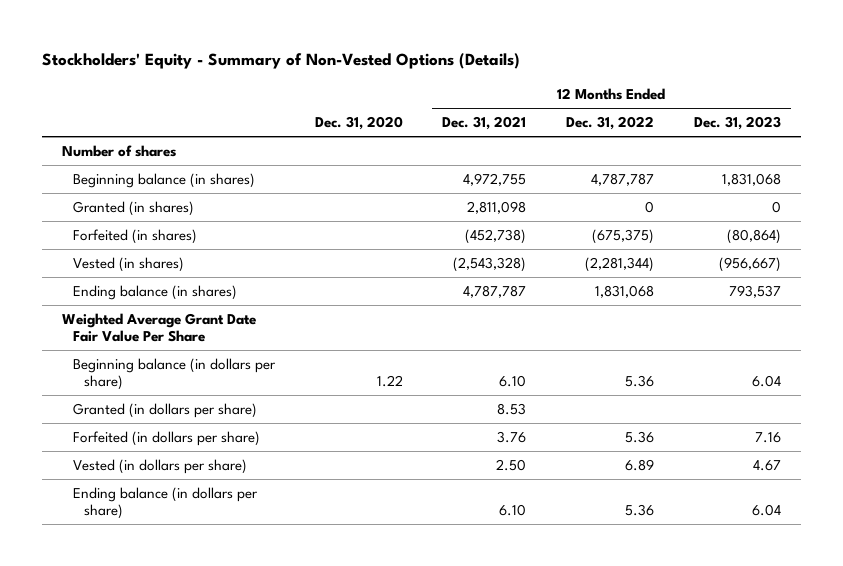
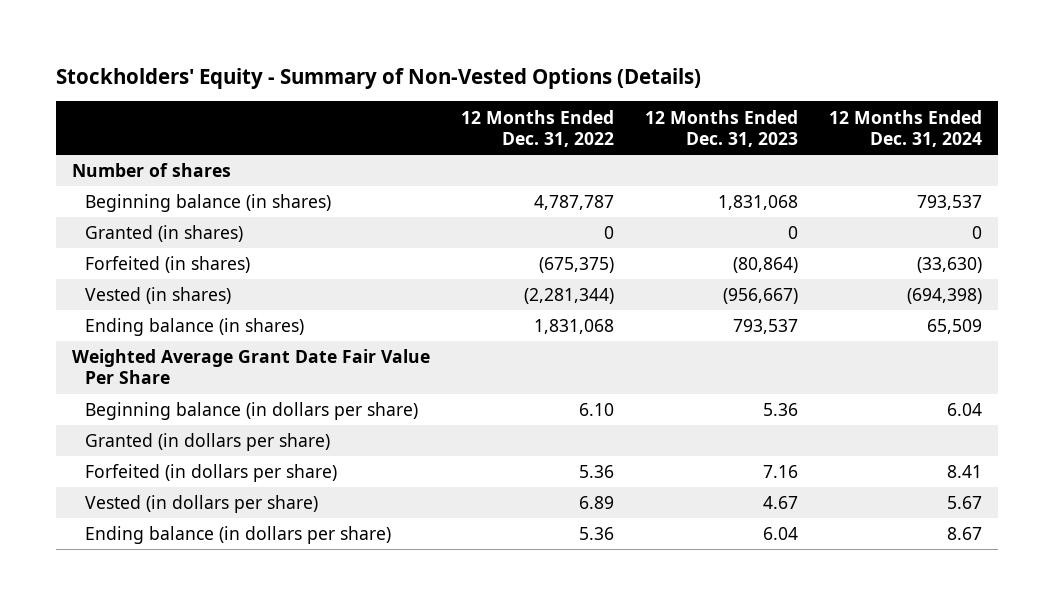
[314,115,403,130] Dec. 31, 2020 -> none
[442,115,527,130] Dec. 31, 2021 -> none
none -> [829,109,983,147] 12 Months Ended Dec. 31, 2024
[624,375,654,388] 5.36 -> [579,403,615,417] 6.10
[751,375,781,388] 6.04 -> [763,403,799,417] 5.36

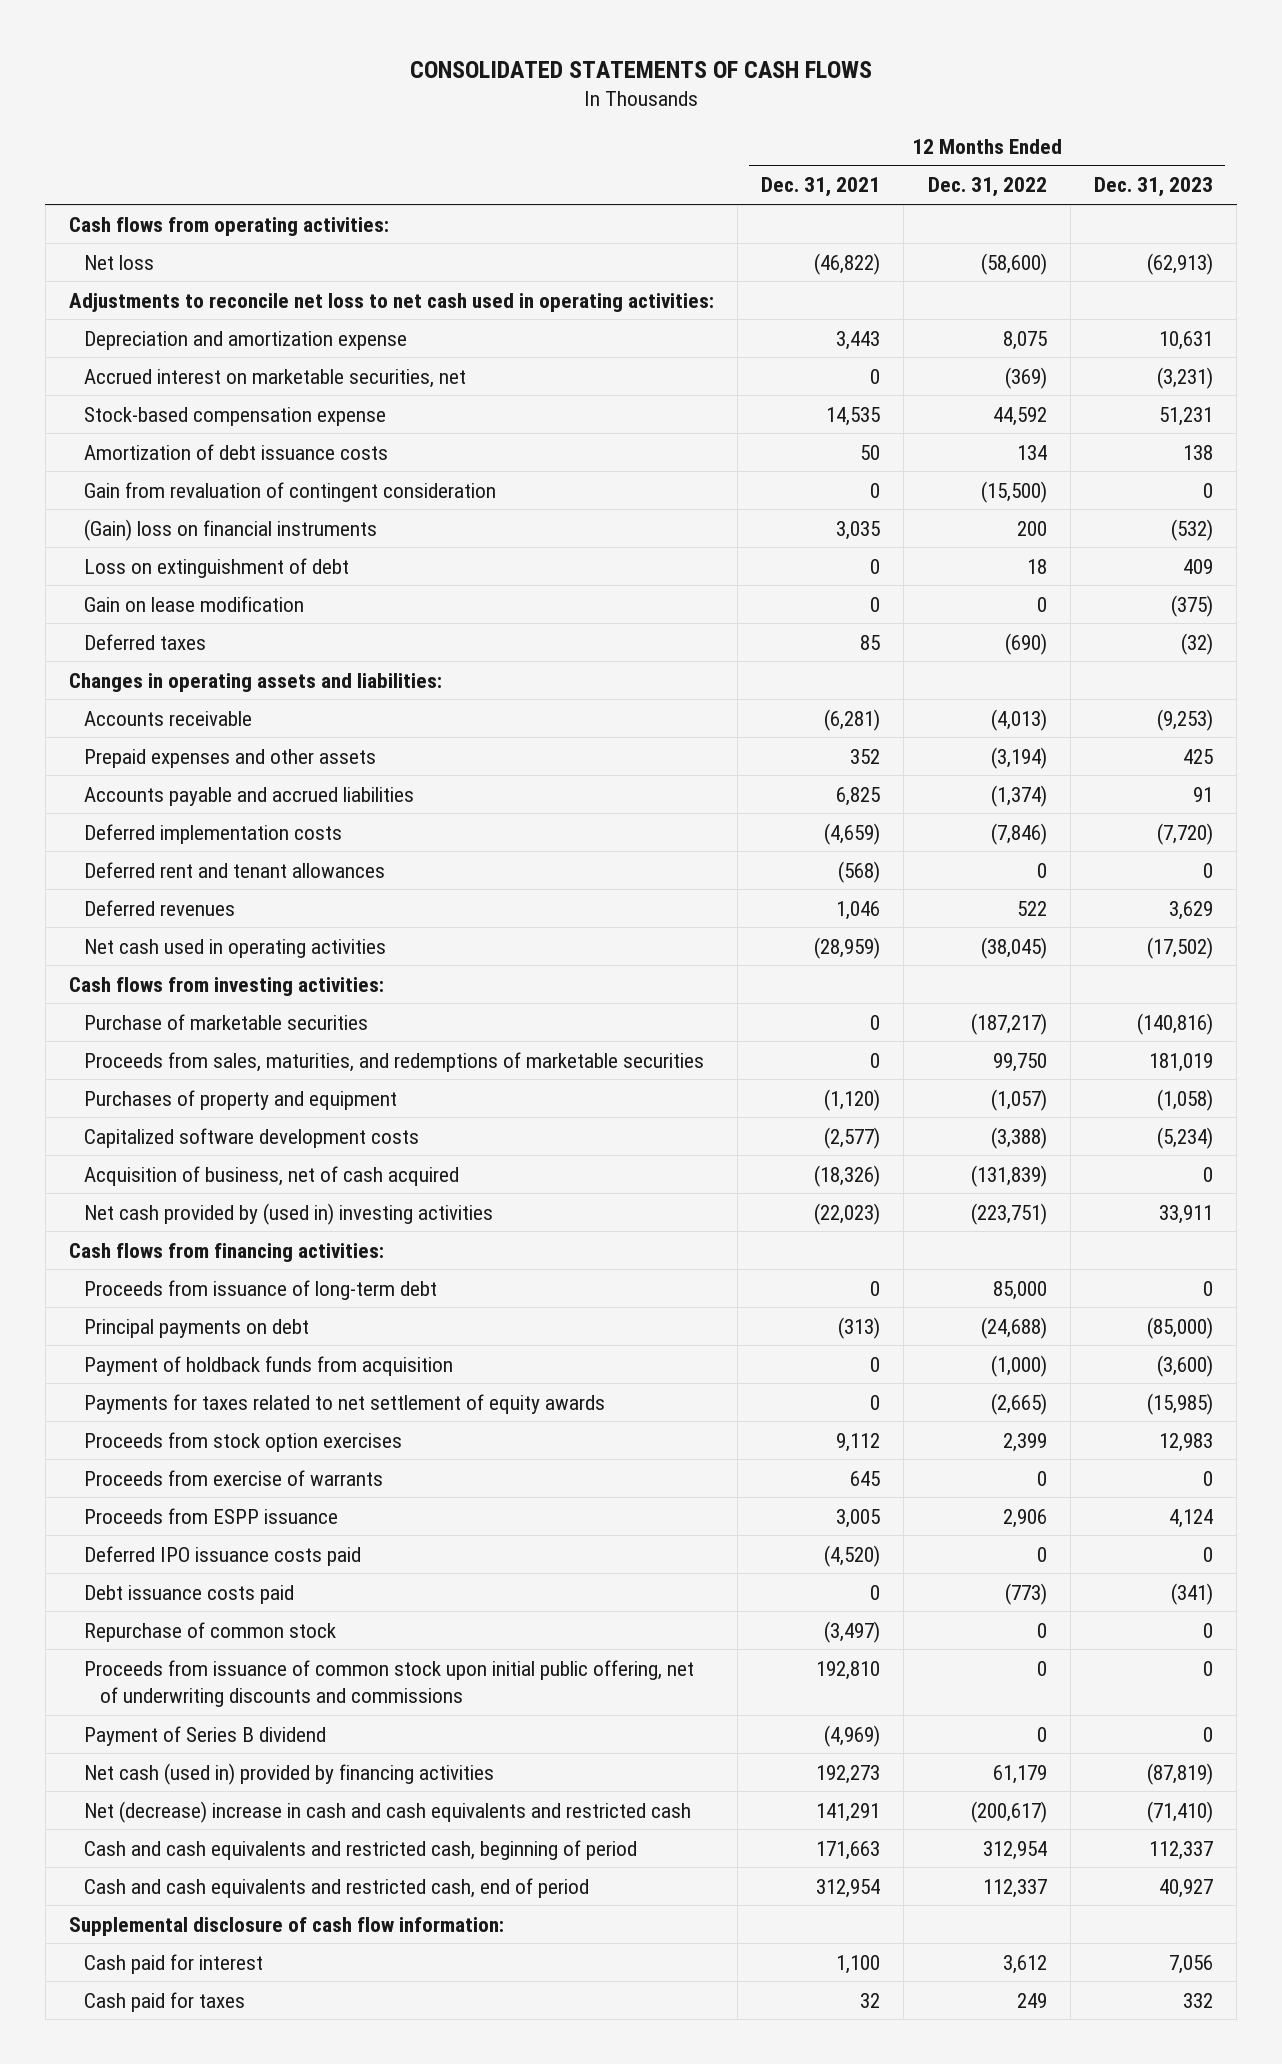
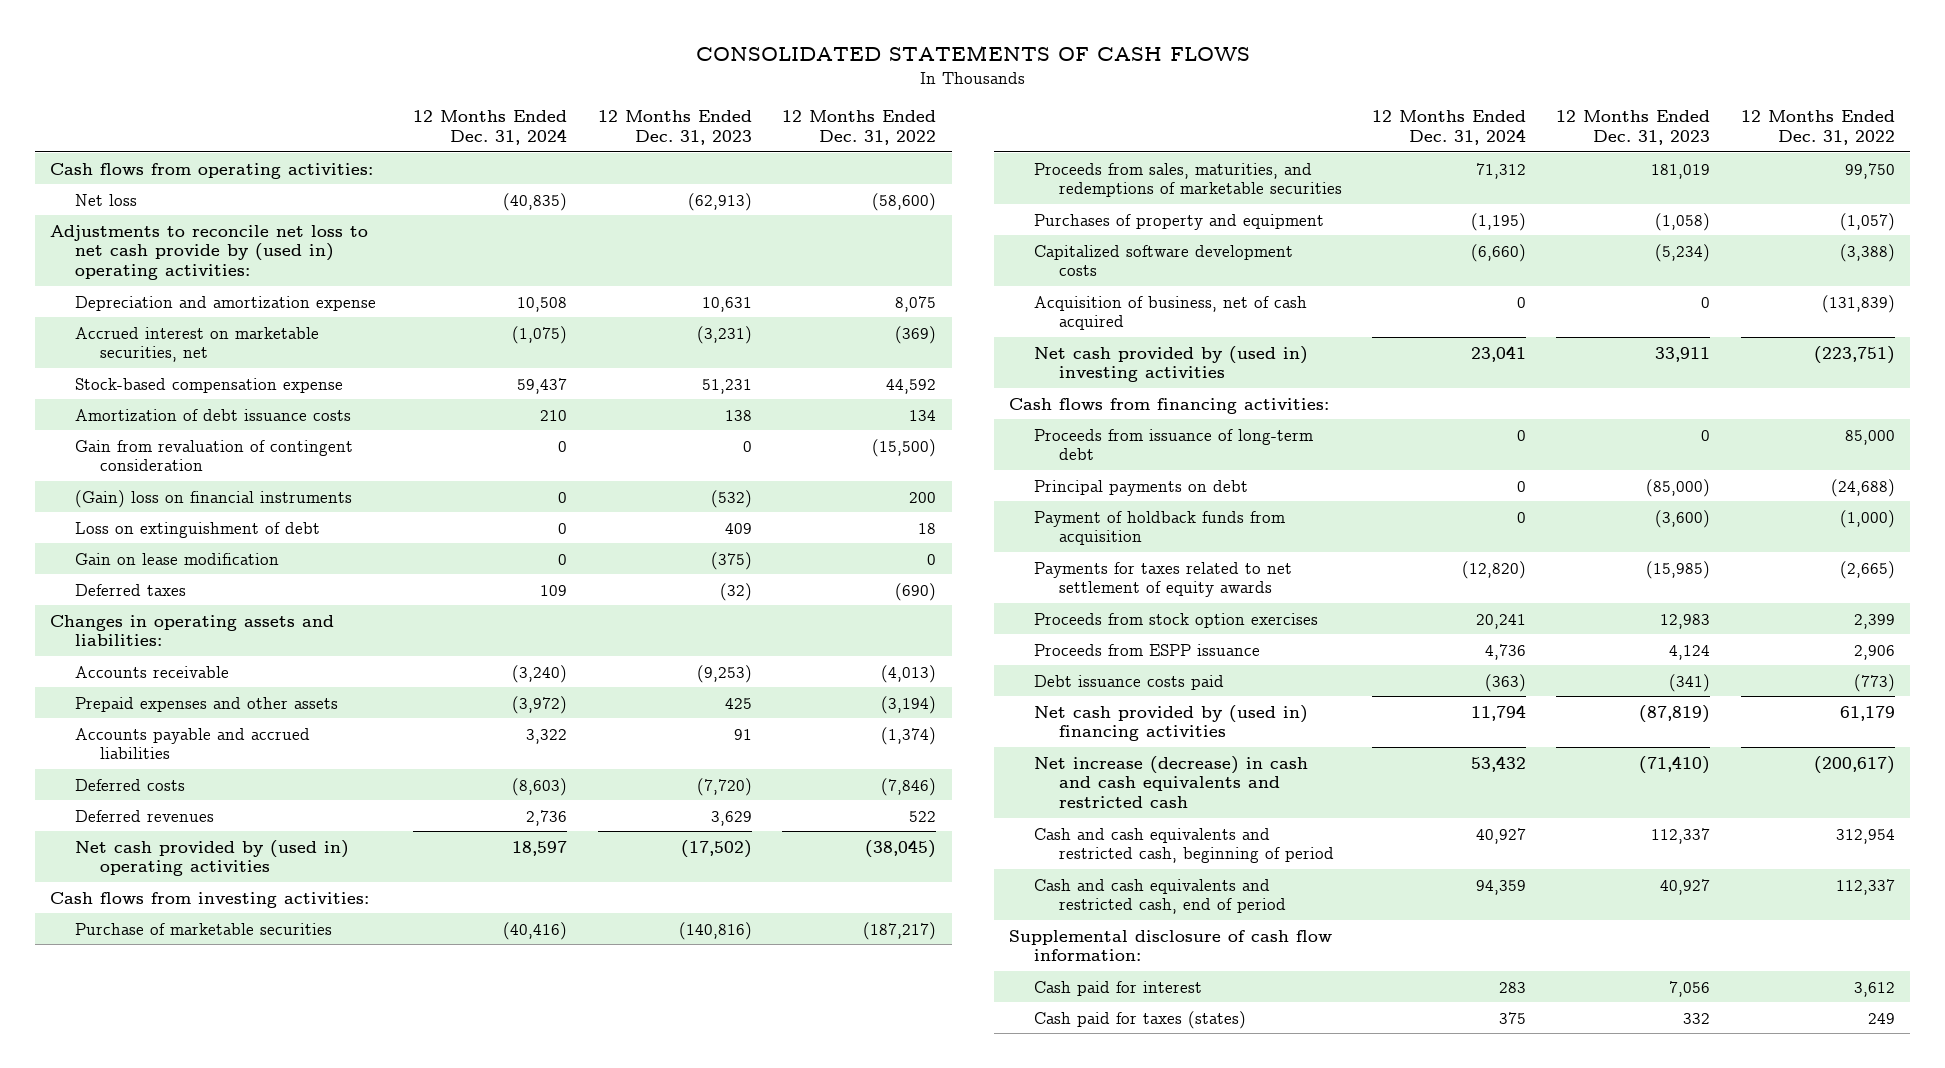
[761,177,881,198] Dec. 31, 2021 -> none
none -> [413,110,568,145] 12 Months Ended Dec. 31, 2024
[68,292,714,312] Adjustments to reconcile net loss to net cash used in operating activities: -> [50,224,369,281] Adjustments to reconcile net loss to net cash provide by (used in) operating activities:
[84,861,386,878] Deferred rent and tenant allowances -> none
[84,823,343,844] Deferred implementation costs -> [74,778,185,791] Deferred costs
[84,938,387,958] Net cash used in operating activities -> [74,839,349,877] Net cash provided by (used in) operating activities
[84,1469,384,1486] Proceeds from exercise of warrants -> none
[84,1545,362,1566] Deferred IPO issuance costs paid -> none
[84,1621,337,1642] Repurchase of common stock -> none
[84,1659,695,1707] Proceeds from issuance of common stock upon initial public offering, net of underwriting discounts and commissions -> none
[84,1725,327,1746] Payment of Series B dividend -> none
[84,1762,495,1785] Net cash (used in) provided by financing activities -> [1033,704,1308,742] Net cash provided by (used in) financing activities
[84,1800,692,1823] Net (decrease) increase in cash and cash equivalents and restricted cash -> [1033,755,1308,809] Net increase (decrease) in cash and cash equivalents and restricted cash
[84,1991,246,2012] Cash paid for taxes -> [1033,1010,1246,1029] Cash paid for taxes (states)

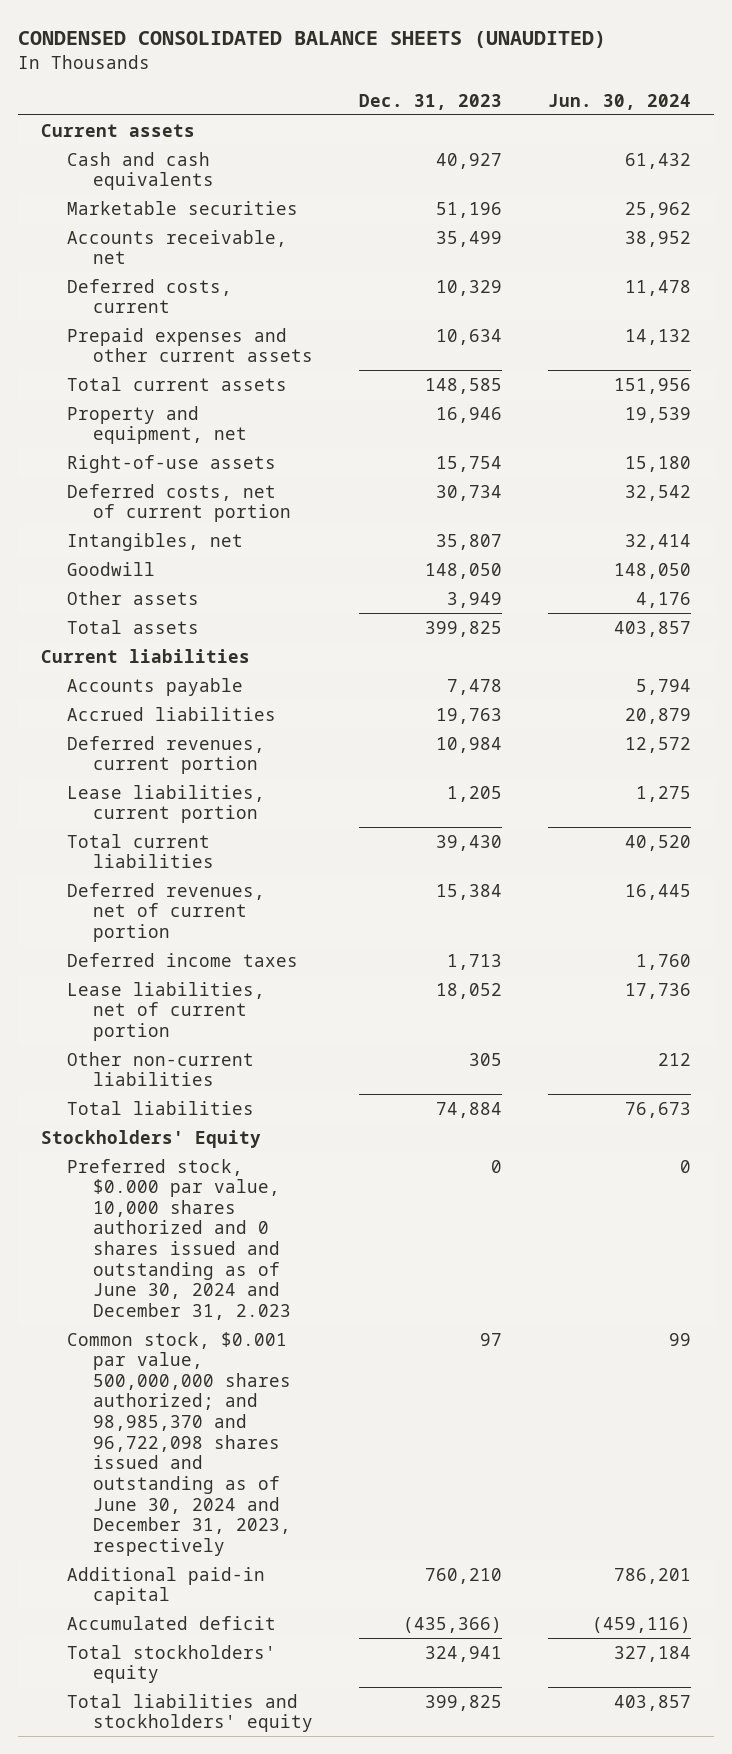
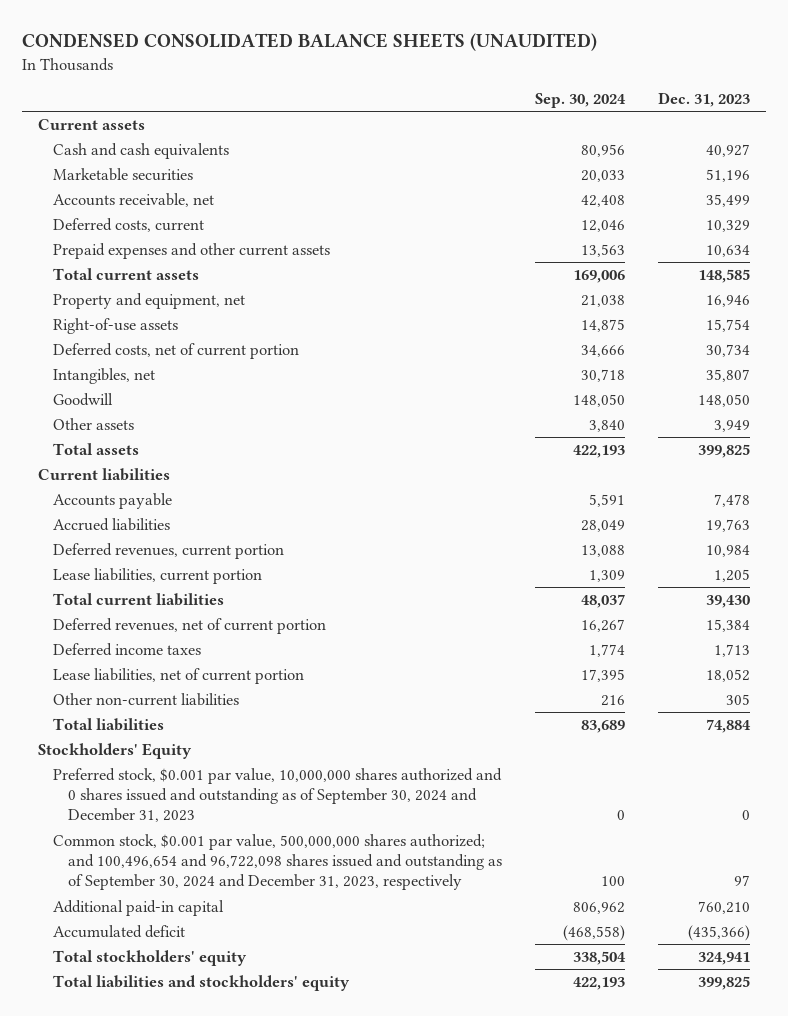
[548,93,692,110] Jun. 30, 2024 -> none
none -> [534,93,626,109] Sep. 30, 2024
[67,1158,292,1320] Preferred stock, $0.000 par value, 10,000 shares authorized and 0 shares issued and outstanding as of June 30, 2024 and December 31, 2.023 -> [52,767,502,823] Preferred stock, $0.001 par value, 10,000,000 shares authorized and 0 shares issued and outstanding as of September 30, 2024 and December 31, 2023
[67,1331,292,1556] Common stock, $0.001 par value, 500,000,000 shares authorized; and 98,985,370 and 96,722,098 shares issued and outstanding as of June 30, 2024 and December 31, 2023, respectively -> [52,833,502,891] Common stock, $0.001 par value, 500,000,000 shares authorized; and 100,496,654 and 96,722,098 shares issued and outstanding as of September 30, 2024 and December 31, 2023, respectively

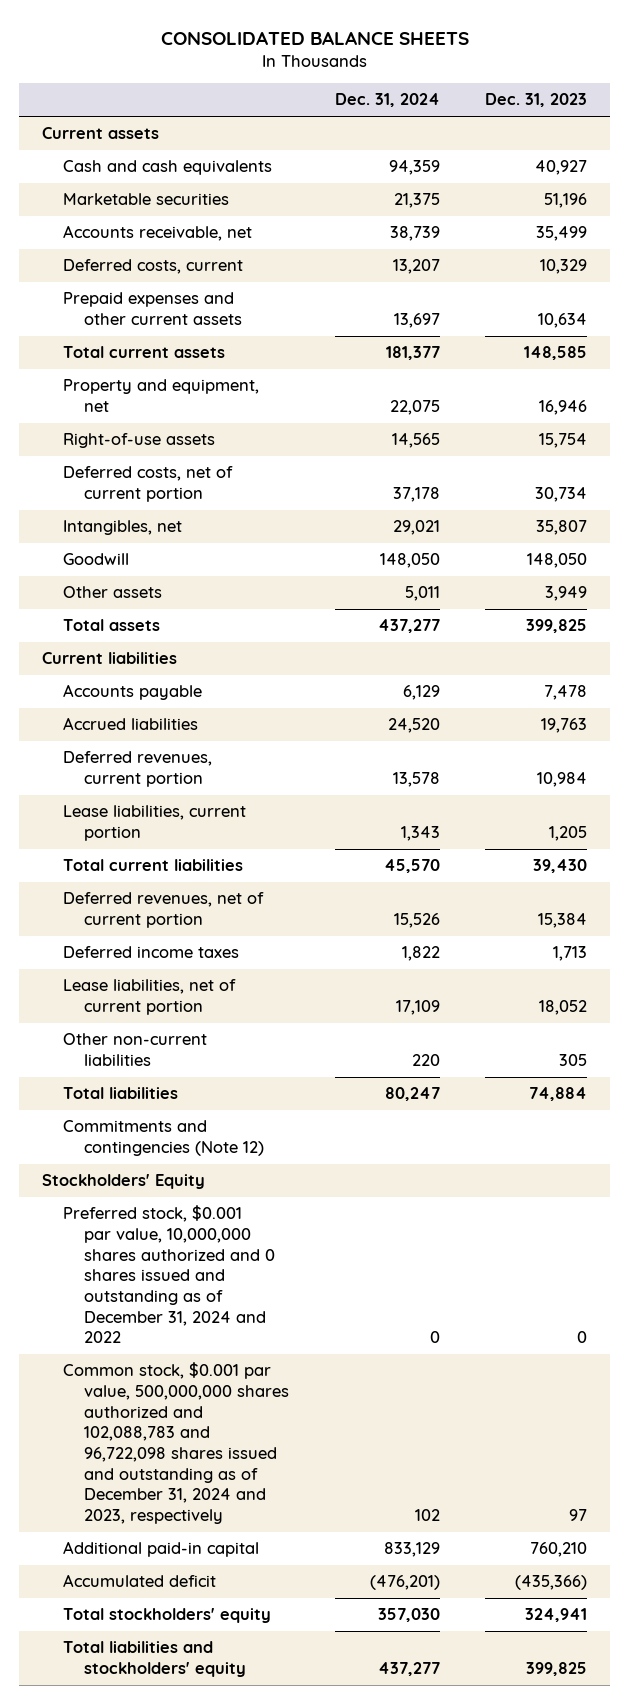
[21,33,597,52] CONDENSED CONSOLIDATED BALANCE SHEETS (UNAUDITED) -> [160,30,469,45] CONSOLIDATED BALANCE SHEETS
[534,93,626,109] Sep. 30, 2024 -> none
none -> [334,93,440,108] Dec. 31, 2024
none -> [63,1120,265,1157] Commitments and contingencies (Note 12)
[52,767,502,823] Preferred stock, $0.001 par value, 10,000,000 shares authorized and 0 shares issued and outstanding as of September 30, 2024 and December 31, 2023 -> [63,1205,276,1344] Preferred stock, $0.001 par value, 10,000,000 shares authorized and 0 shares issued and outstanding as of December 31, 2024 and 2022
[52,833,502,891] Common stock, $0.001 par value, 500,000,000 shares authorized; and 100,496,654 and 96,722,098 shares issued and outstanding as of September 30, 2024 and December 31, 2023, respectively -> [63,1362,290,1524] Common stock, $0.001 par value, 500,000,000 shares authorized and 102,088,783 and 96,722,098 shares issued and outstanding as of December 31, 2024 and 2023, respectively

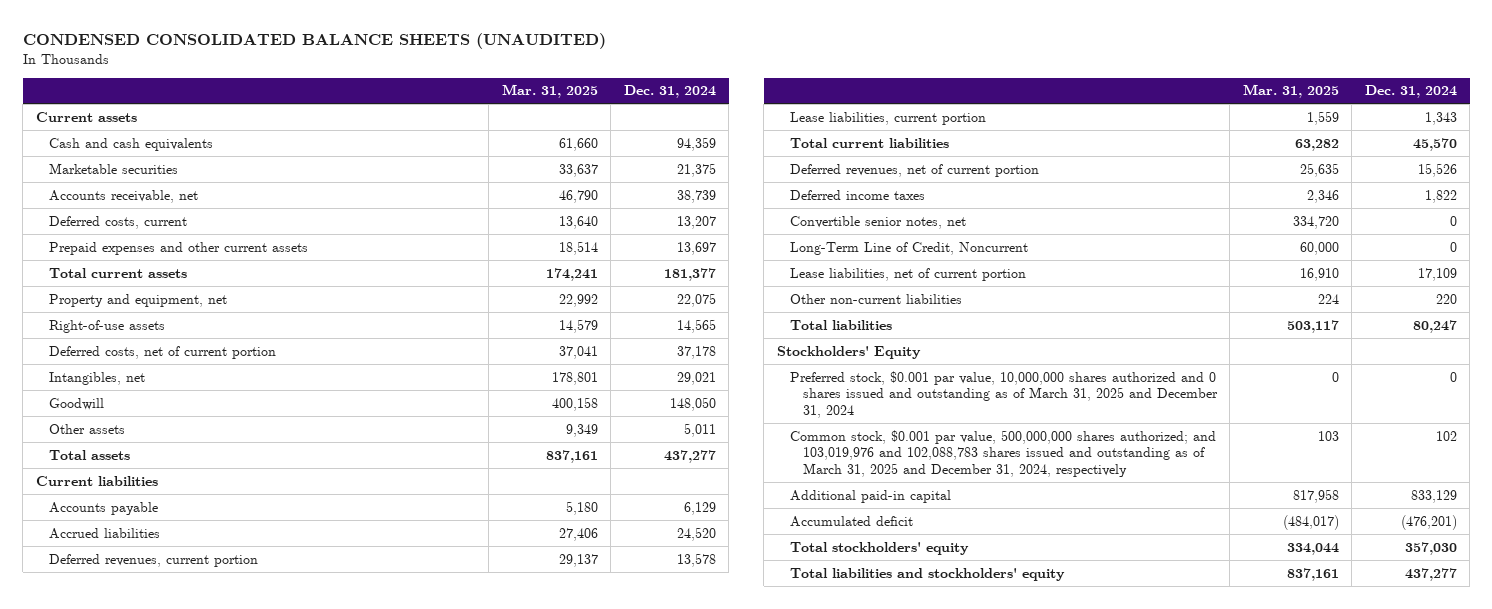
[160,30,469,45] CONSOLIDATED BALANCE SHEETS -> [22,32,606,49] CONDENSED CONSOLIDATED BALANCE SHEETS (UNAUDITED)
[485,93,588,108] Dec. 31, 2023 -> none
none -> [501,84,598,99] Mar. 31, 2025
none -> [789,215,966,229] Convertible senior notes, net
none -> [789,241,1028,255] Long-Term Line of Credit, Noncurrent
[63,1120,265,1157] Commitments and contingencies (Note 12) -> none
[63,1205,276,1344] Preferred stock, $0.001 par value, 10,000,000 shares authorized and 0 shares issued and outstanding as of December 31, 2024 and 2022 -> [789,370,1218,419] Preferred stock, $0.001 par value, 10,000,000 shares authorized and 0 shares issued and outstanding as of March 31, 2025 and December 31, 2024
[63,1362,290,1524] Common stock, $0.001 par value, 500,000,000 shares authorized and 102,088,783 and 96,722,098 shares issued and outstanding as of December 31, 2024 and 2023, respectively -> [789,429,1216,478] Common stock, $0.001 par value, 500,000,000 shares authorized; and 103,019,976 and 102,088,783 shares issued and outstanding as of March 31, 2025 and December 31, 2024, respectively

